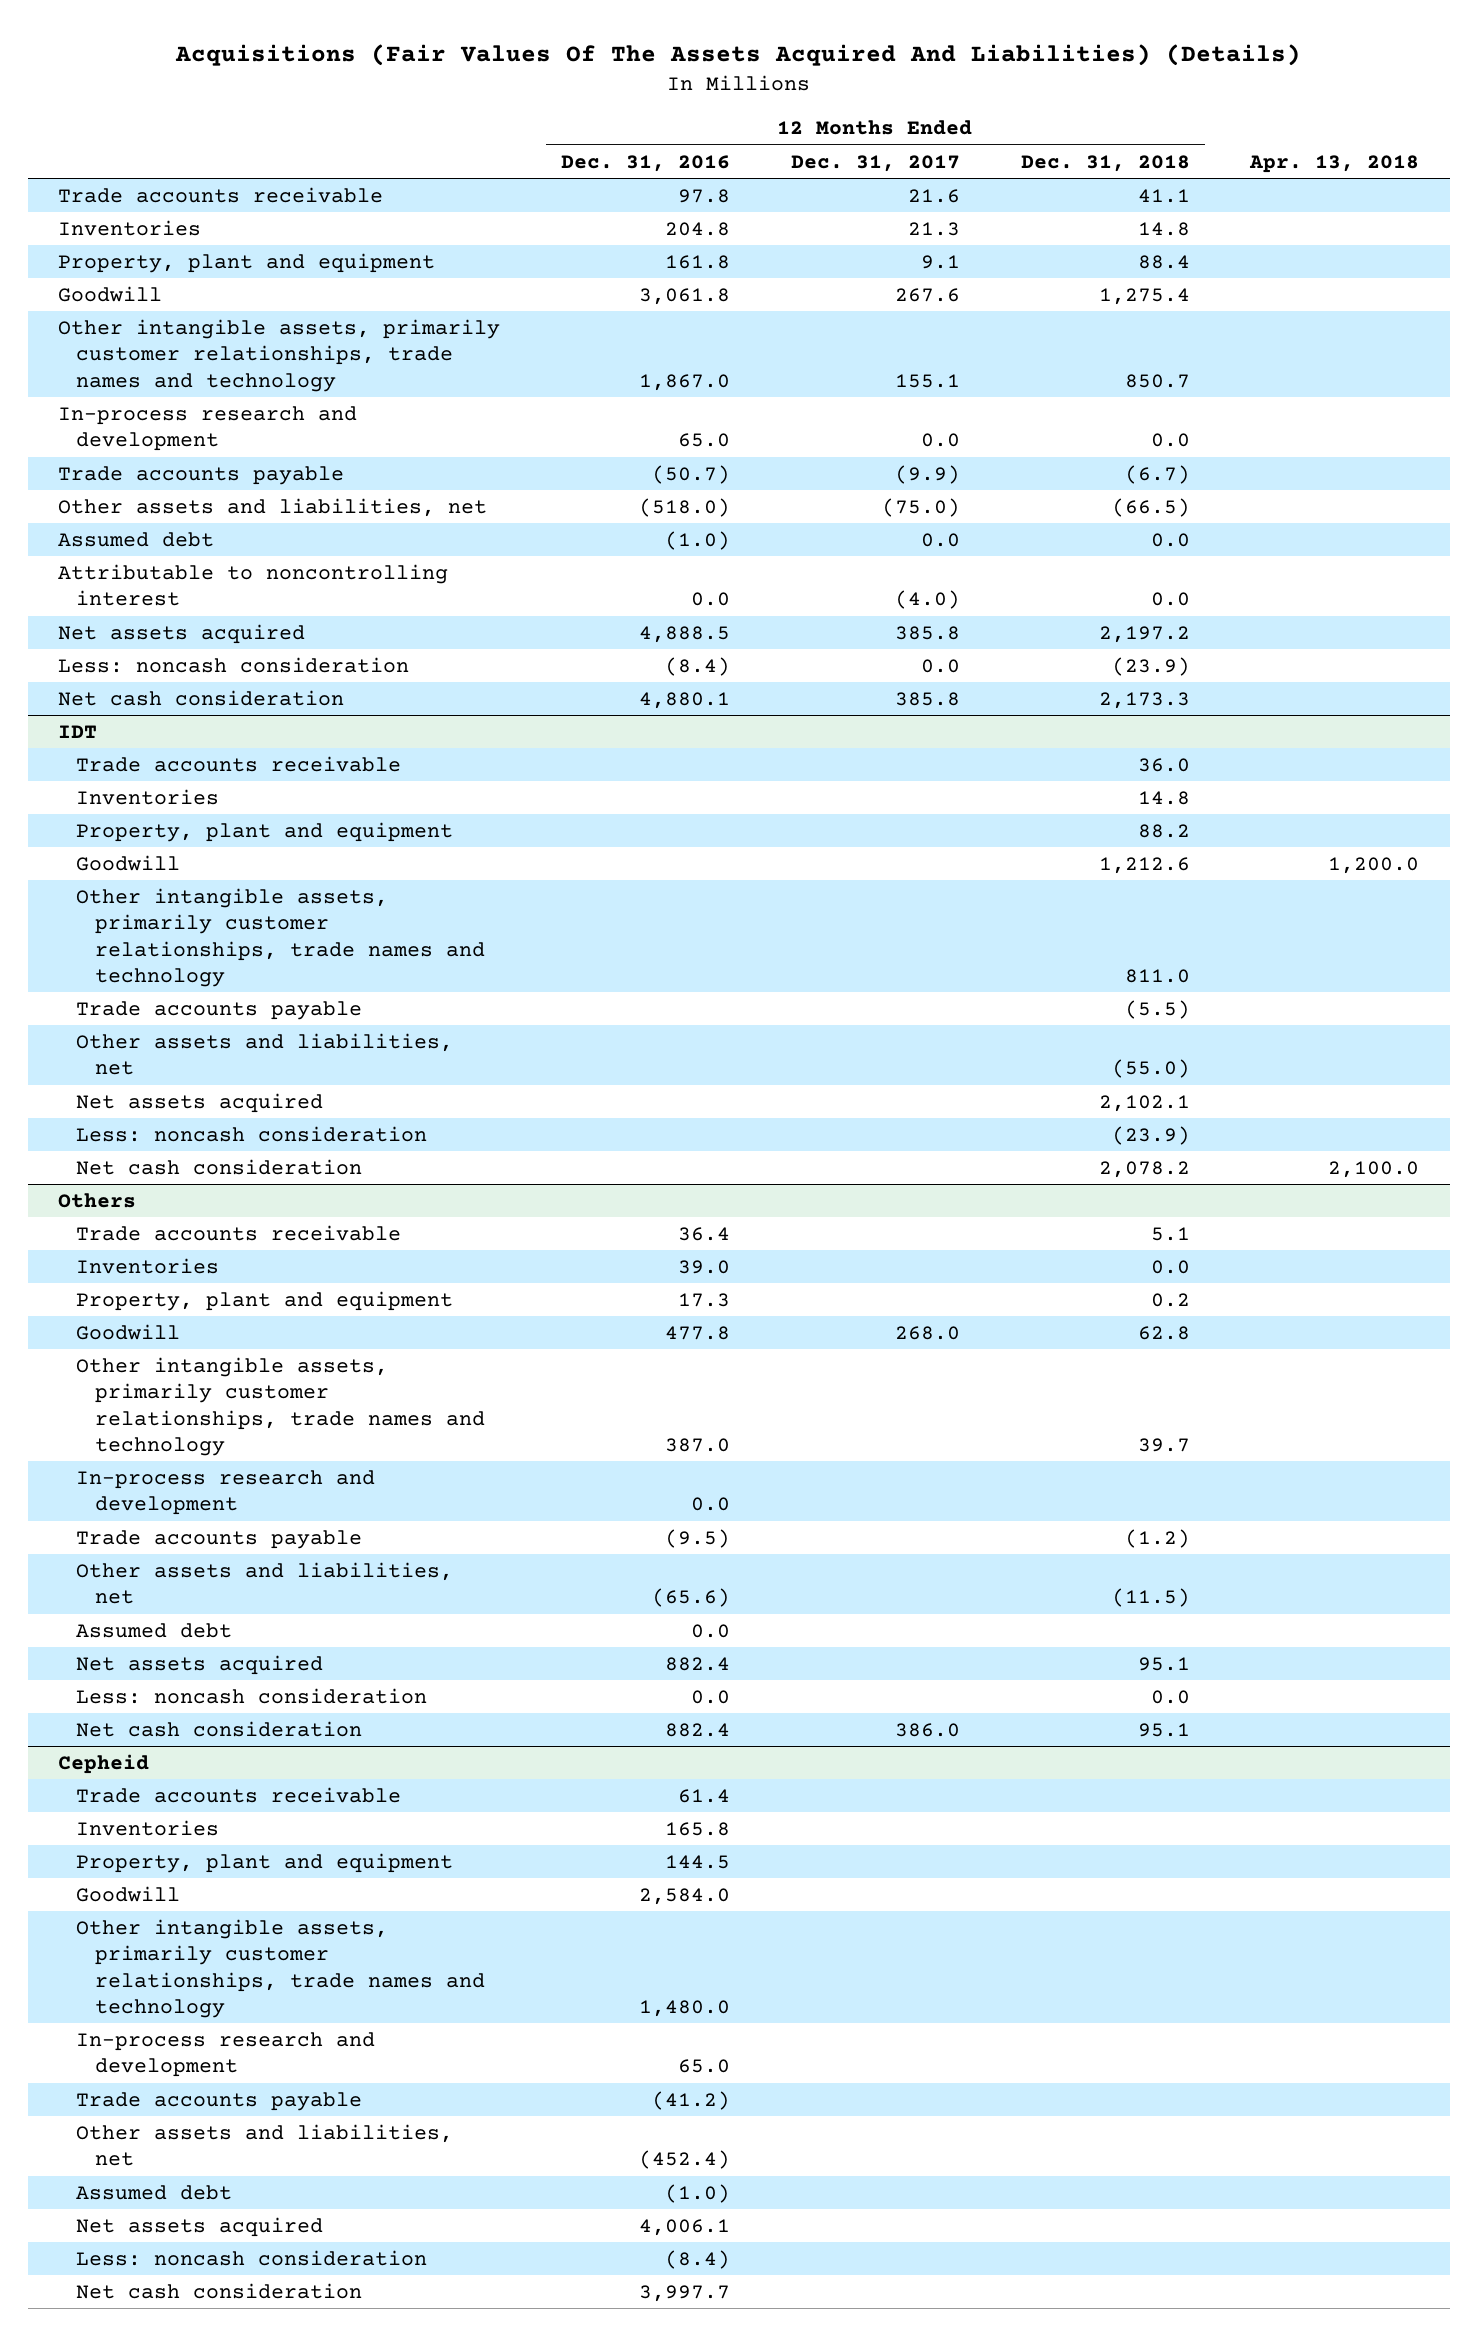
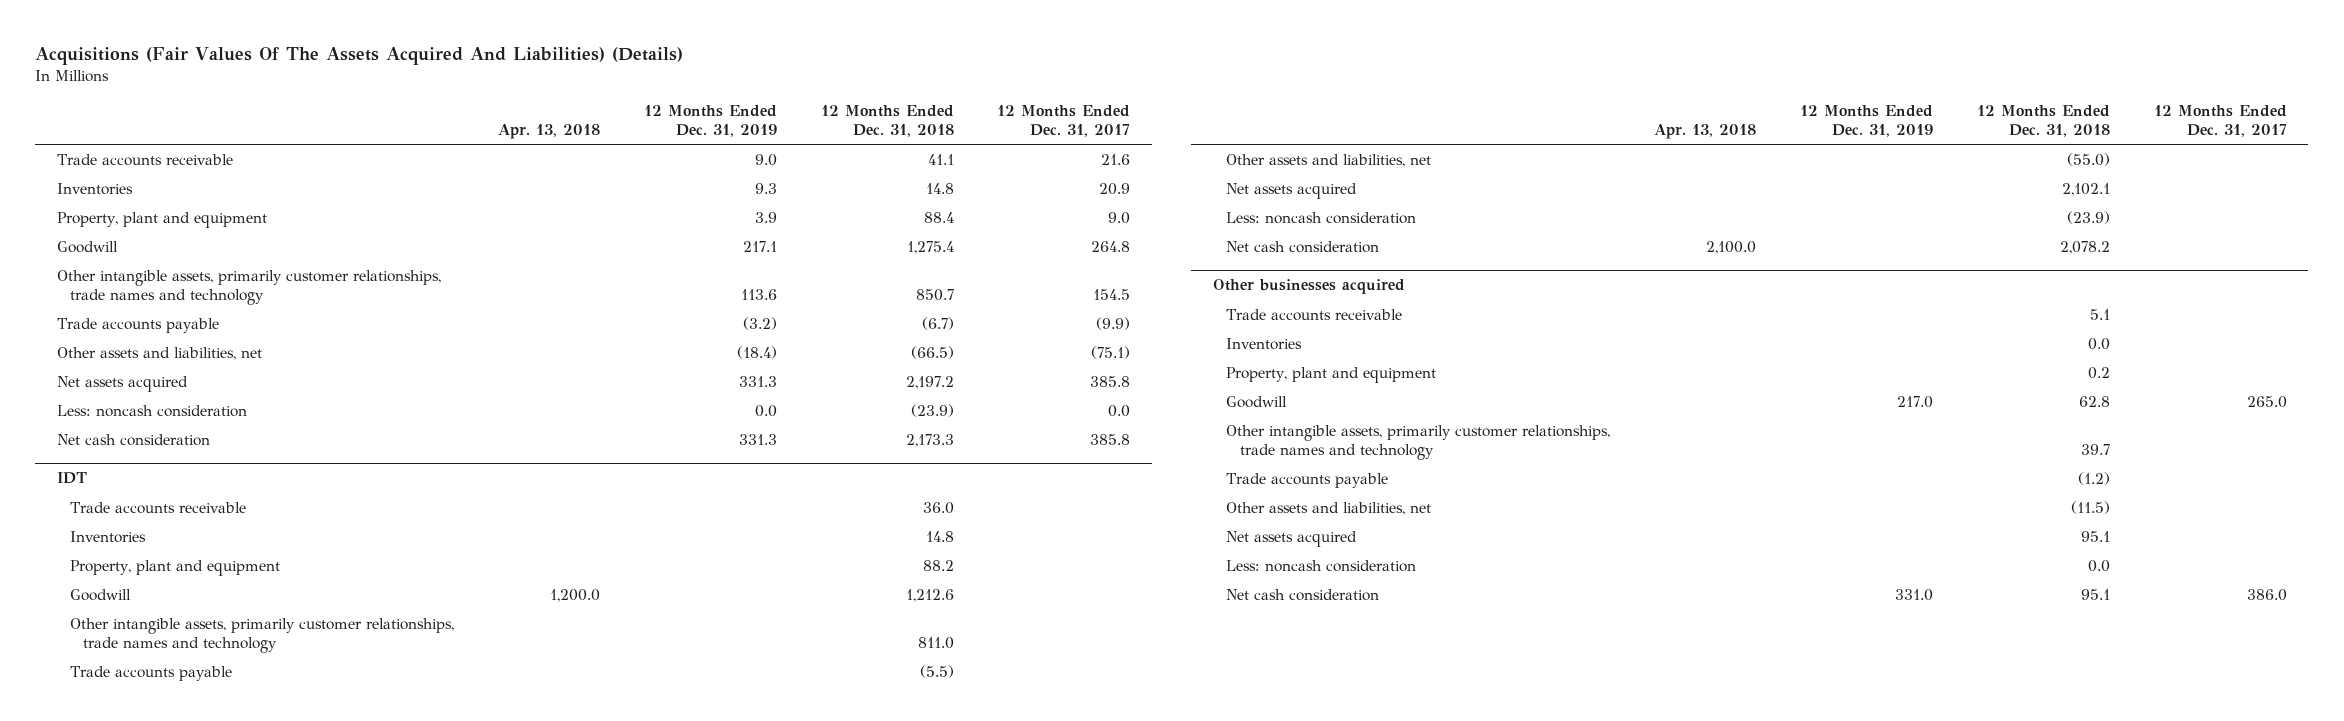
[561,154,731,172] Dec. 31, 2016 -> none
none -> [643,105,777,137] 12 Months Ended Dec. 31, 2019
[58,405,358,452] In-process research and development -> none
[907,221,960,236] 21.3 -> [1099,183,1131,196] 20.9
[920,254,960,269] 9.1 -> [1108,212,1131,225] 9.0
[894,287,960,302] 267.6 -> [1091,241,1131,253] 264.8
[894,373,960,388] 155.1 -> [1093,288,1131,300] 154.5
[58,531,215,547] Assumed debt -> none
[58,563,449,607] Attributable to noncontrolling interest -> none
[881,497,960,517] (75.0) -> [1091,346,1131,360] (75.1)
[58,1192,137,1208] Others -> [1213,279,1406,295] Other businesses acquired
[894,1325,960,1340] 268.0 -> [2246,396,2287,409] 265.0
[76,1469,376,1516] In-process research and development -> none
[76,1622,233,1638] Assumed debt -> none
[58,1753,150,1774] Cepheid -> none
[76,1786,402,1803] Trade accounts receivable -> none
[76,1819,220,1836] Inventories -> none
[76,1852,454,1873] Property, plant and equipment -> none
[76,1885,181,1902] Goodwill -> none
[76,1918,485,2019] Other intangible assets, primarily customer relationships, trade names and technology -> none
[76,2031,376,2078] In-process research and development -> none
[76,2091,363,2111] Trade accounts payable -> none
[76,2123,454,2167] Other assets and liabilities, net -> none
[76,2184,233,2200] Assumed debt -> none
[76,2216,324,2237] Net assets acquired -> none
[76,2249,428,2266] Less: noncash consideration -> none
[76,2282,363,2299] Net cash consideration -> none

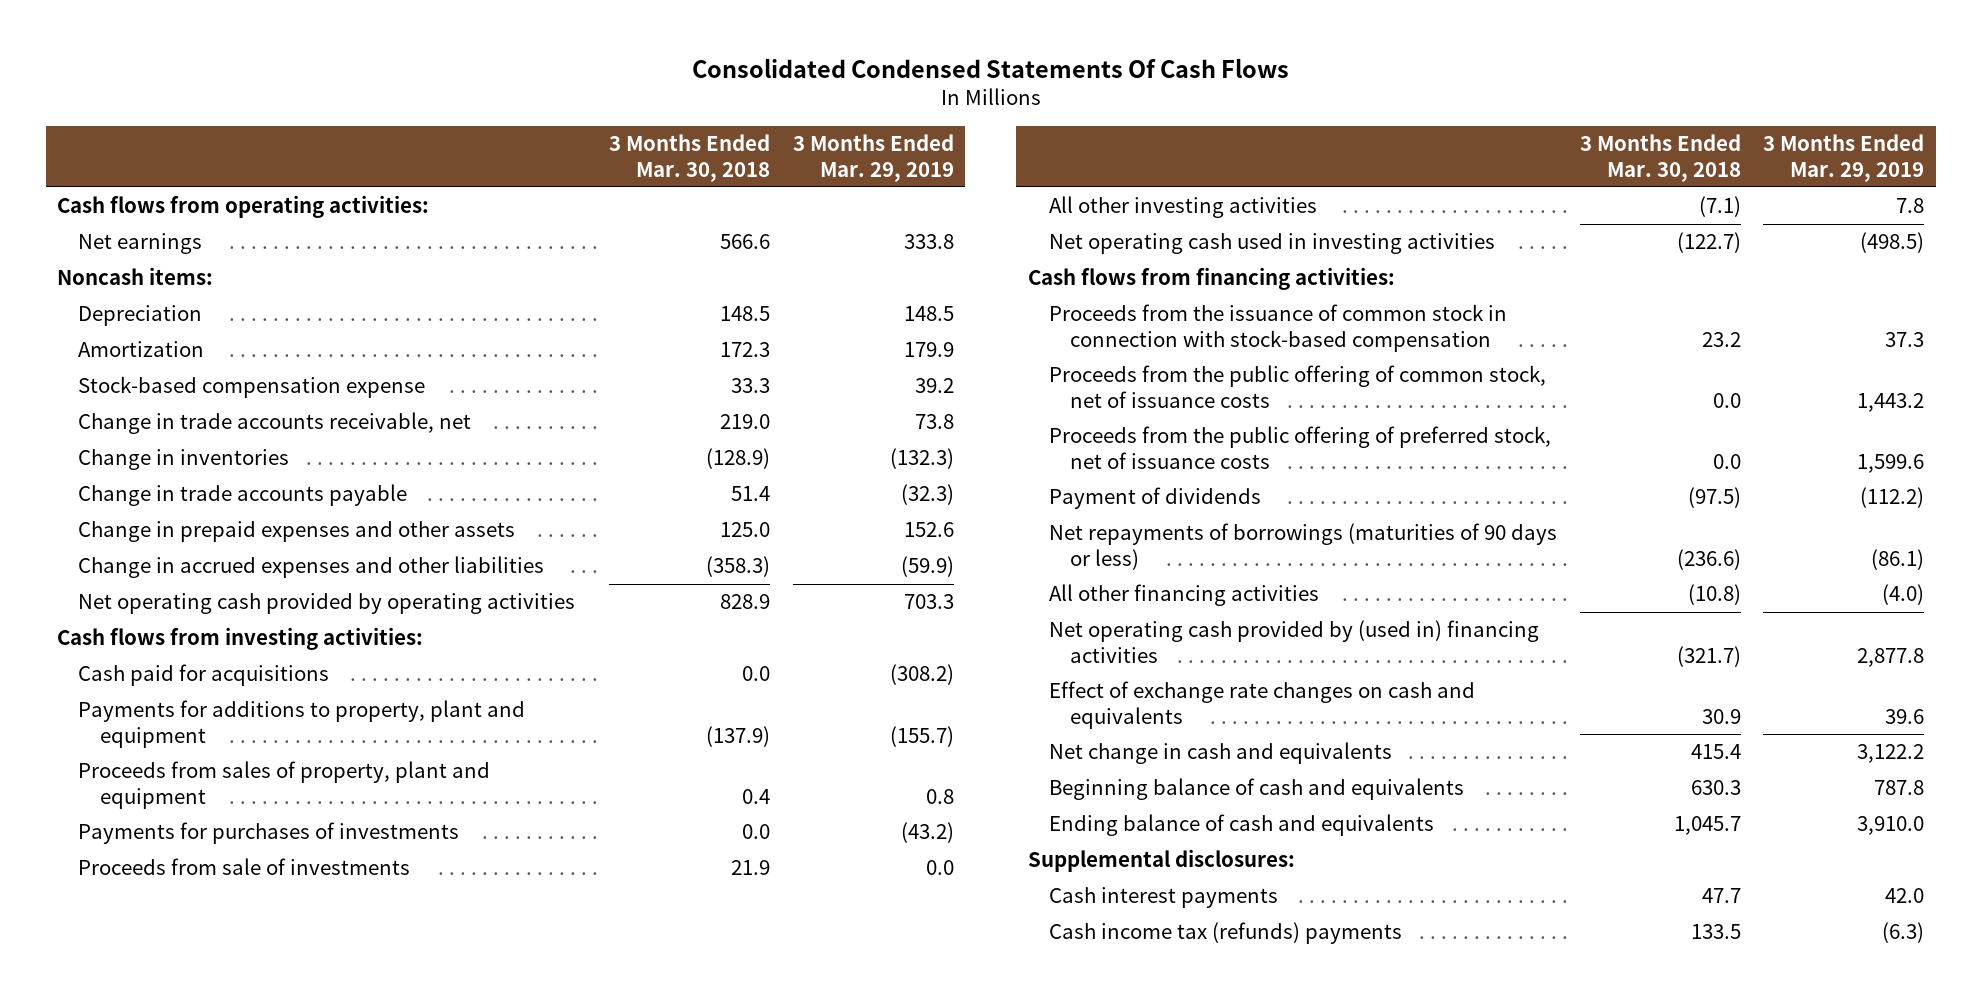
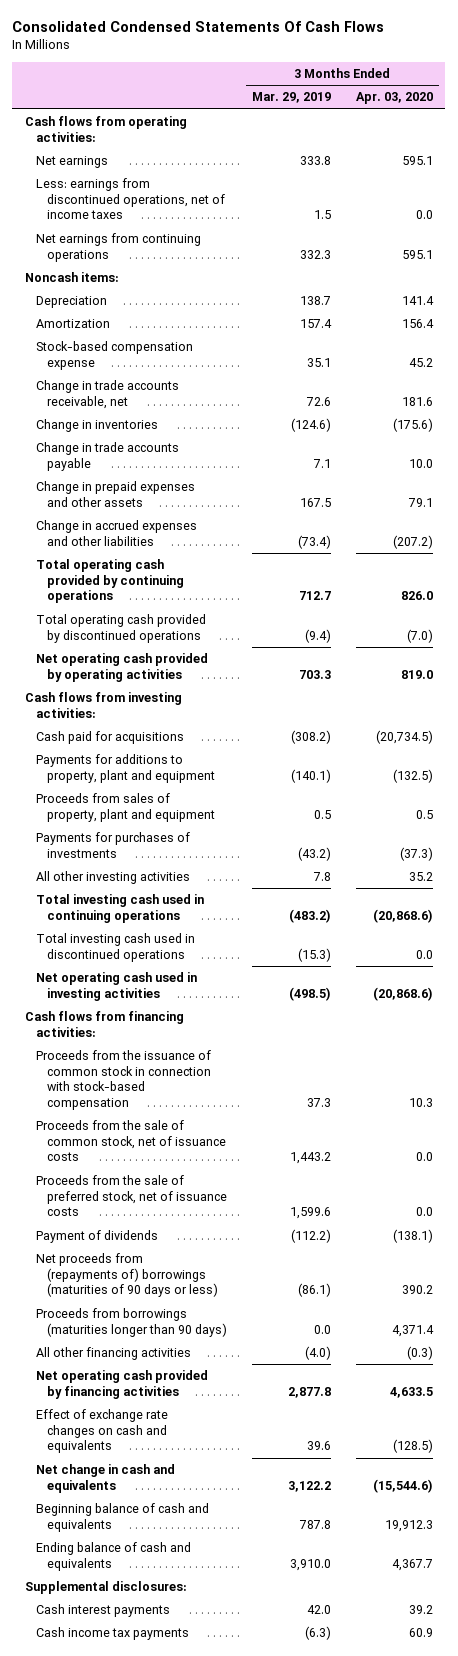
[609,133,771,182] 3 Months Ended Mar. 30, 2018 -> none
none -> [355,92,433,105] Apr. 03, 2020
none -> [35,178,226,220] Less: earnings from discontinued operations, net of income taxes
none -> [35,233,201,262] Net earnings from continuing operations
[903,306,954,322] 148.5 -> [300,296,332,306] 138.7
[903,342,954,358] 179.9 -> [300,319,333,329] 157.4
[914,378,954,394] 39.2 -> [307,357,332,367] 35.1
[914,414,954,430] 73.8 -> [306,396,332,406] 72.6
[889,448,954,470] (132.3) -> [291,418,332,433] (124.6)
[900,484,954,506] (32.3) -> [313,458,332,468] 7.1
[903,522,954,538] 152.6 -> [300,497,332,507] 167.5
[900,556,954,578] (59.9) -> [298,534,332,549] (73.4)
none -> [35,559,185,604] Total operating cash provided by continuing operations
none -> [35,614,206,643] Total operating cash provided by discontinued operations
[889,726,954,748] (155.7) -> [291,768,332,783] (140.1)
[925,789,954,805] 0.8 -> [314,809,332,819] 0.5
[78,858,411,876] Proceeds from sale of investments -> none
none -> [35,894,204,923] Total investing cash used in continuing operations
none -> [35,933,195,962] Total investing cash used in discontinued operations
[1048,365,1546,409] Proceeds from the public offering of common stock, net of issuance costs -> [35,1120,227,1162] Proceeds from the sale of common stock, net of issuance costs
[1048,426,1551,470] Proceeds from the public offering of preferred stock, net of issuance costs -> [35,1175,228,1217] Proceeds from the sale of preferred stock, net of issuance costs
[1048,523,1557,571] Net repayments of borrowings (maturities of 90 days or less) -> [35,1253,219,1298] Net proceeds from (repayments of) borrowings (maturities of 90 days or less)
none -> [35,1308,228,1337] Proceeds from borrowings (maturities longer than 90 days)
[1048,620,1539,664] Net operating cash provided by (used in) financing activities -> [35,1370,208,1399] Net operating cash provided by financing activities
[1048,922,1402,945] Cash income tax (refunds) payments -> [35,1627,189,1641] Cash income tax payments

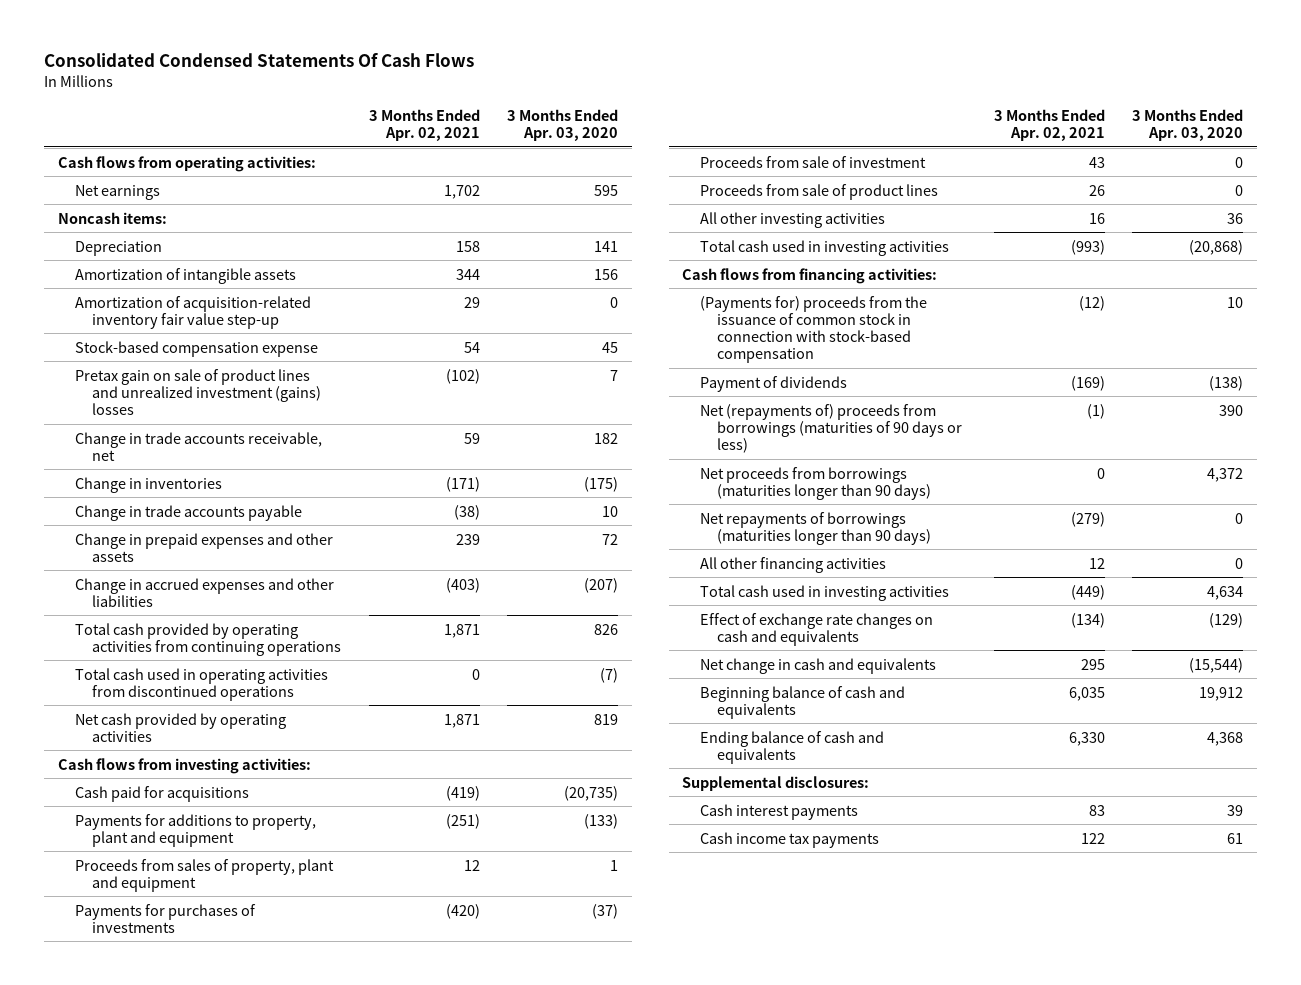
[252,92,332,104] Mar. 29, 2019 -> none
none -> [368,108,480,142] 3 Months Ended Apr. 02, 2021
[35,178,226,220] Less: earnings from discontinued operations, net of income taxes -> none
[35,233,201,262] Net earnings from continuing operations -> none
[401,156,433,166] 595.1 -> [594,184,619,196] 595
[35,319,110,329] Amortization -> none
[401,296,434,306] 141.4 -> [594,240,619,252] 141
none -> [75,267,297,284] Amortization of intangible assets
none -> [75,295,312,329] Amortization of acquisition-related inventory fair value step-up
[408,357,433,367] 45.2 -> [602,341,619,353] 45
none -> [75,368,322,415] Pretax gain on sale of product lines and unrealized investment (gains) losses
[401,396,433,406] 181.6 -> [594,432,619,444] 182
[392,418,433,433] (175.6) -> [584,476,619,492] (175)
[408,458,433,468] 10.0 -> [602,505,619,517] 10
[407,497,433,507] 79.1 -> [602,533,619,545] 72
[392,534,433,549] (207.2) -> [584,577,619,593] (207)
[35,559,185,604] Total operating cash provided by continuing operations -> [75,622,342,656] Total cash provided by operating activities from continuing operations
[400,591,433,601] 826.0 -> [594,623,619,635] 826
[35,614,206,643] Total operating cash provided by discontinued operations -> [75,667,329,701] Total cash used in operating activities from discontinued operations
[406,628,433,643] (7.0) -> [600,667,619,683] (7)
[35,653,208,682] Net operating cash provided by operating activities -> [75,712,287,742] Net cash provided by operating activities
[400,669,433,679] 819.0 -> [594,713,619,725] 819
[35,894,204,923] Total investing cash used in continuing operations -> none
[35,933,195,962] Total investing cash used in discontinued operations -> none
[375,730,433,745] (20,734.5) -> [564,785,619,801] (20,735)
[392,768,433,783] (132.5) -> [584,813,619,829] (133)
[415,809,433,819] 0.5 -> [610,859,619,871] 1
[399,846,433,861] (37.3) -> [592,903,619,919] (37)
none -> [699,155,926,168] Proceeds from sale of investment
none -> [699,183,938,200] Proceeds from sale of product lines
[408,872,433,882] 35.2 -> [1227,212,1244,224] 36
[35,972,197,1001] Net operating cash used in investing activities -> [699,239,949,256] Total cash used in investing activities
[372,986,433,1001] (20,868.6) -> [1189,239,1244,255] (20,868)
[35,1120,227,1162] Proceeds from the sale of common stock, net of issuance costs -> none
[35,1175,228,1217] Proceeds from the sale of preferred stock, net of issuance costs -> none
[35,1370,208,1399] Net operating cash provided by financing activities -> none
[35,1050,212,1110] Proceeds from the issuance of common stock in connection with stock-based compensation -> [699,295,927,363] (Payments for) proceeds from the issuance of common stock in connection with stock-based compensation
[408,1097,433,1107] 10.3 -> [1227,296,1244,308] 10
[392,1229,433,1244] (138.1) -> [1209,375,1244,391] (138)
[35,1253,219,1298] Net proceeds from (repayments of) borrowings (maturities of 90 days or less) -> [699,403,963,453] Net (repayments of) proceeds from borrowings (maturities of 90 days or less)
[401,1285,433,1295] 390.2 -> [1219,404,1244,416] 390
[35,1308,228,1337] Proceeds from borrowings (maturities longer than 90 days) -> [699,466,932,500] Net proceeds from borrowings (maturities longer than 90 days)
[391,1324,434,1337] 4,371.4 -> [1207,467,1244,482] 4,372
none -> [699,511,932,545] Net repayments of borrowings (maturities longer than 90 days)
[406,1346,433,1361] (0.3) -> [1235,557,1244,569] 0
none -> [699,584,949,601] Total cash used in investing activities
[392,1439,433,1454] (128.5) -> [1209,612,1244,628] (129)
[372,1478,433,1493] (15,544.6) -> [1189,657,1244,673] (15,544)
[384,1519,433,1532] 19,912.3 -> [1199,686,1244,701] 19,912
[391,1558,433,1571] 4,367.7 -> [1207,731,1244,746] 4,368
[408,1605,433,1615] 39.2 -> [1227,804,1244,816] 39
[408,1628,433,1638] 60.9 -> [1227,832,1244,844] 61

